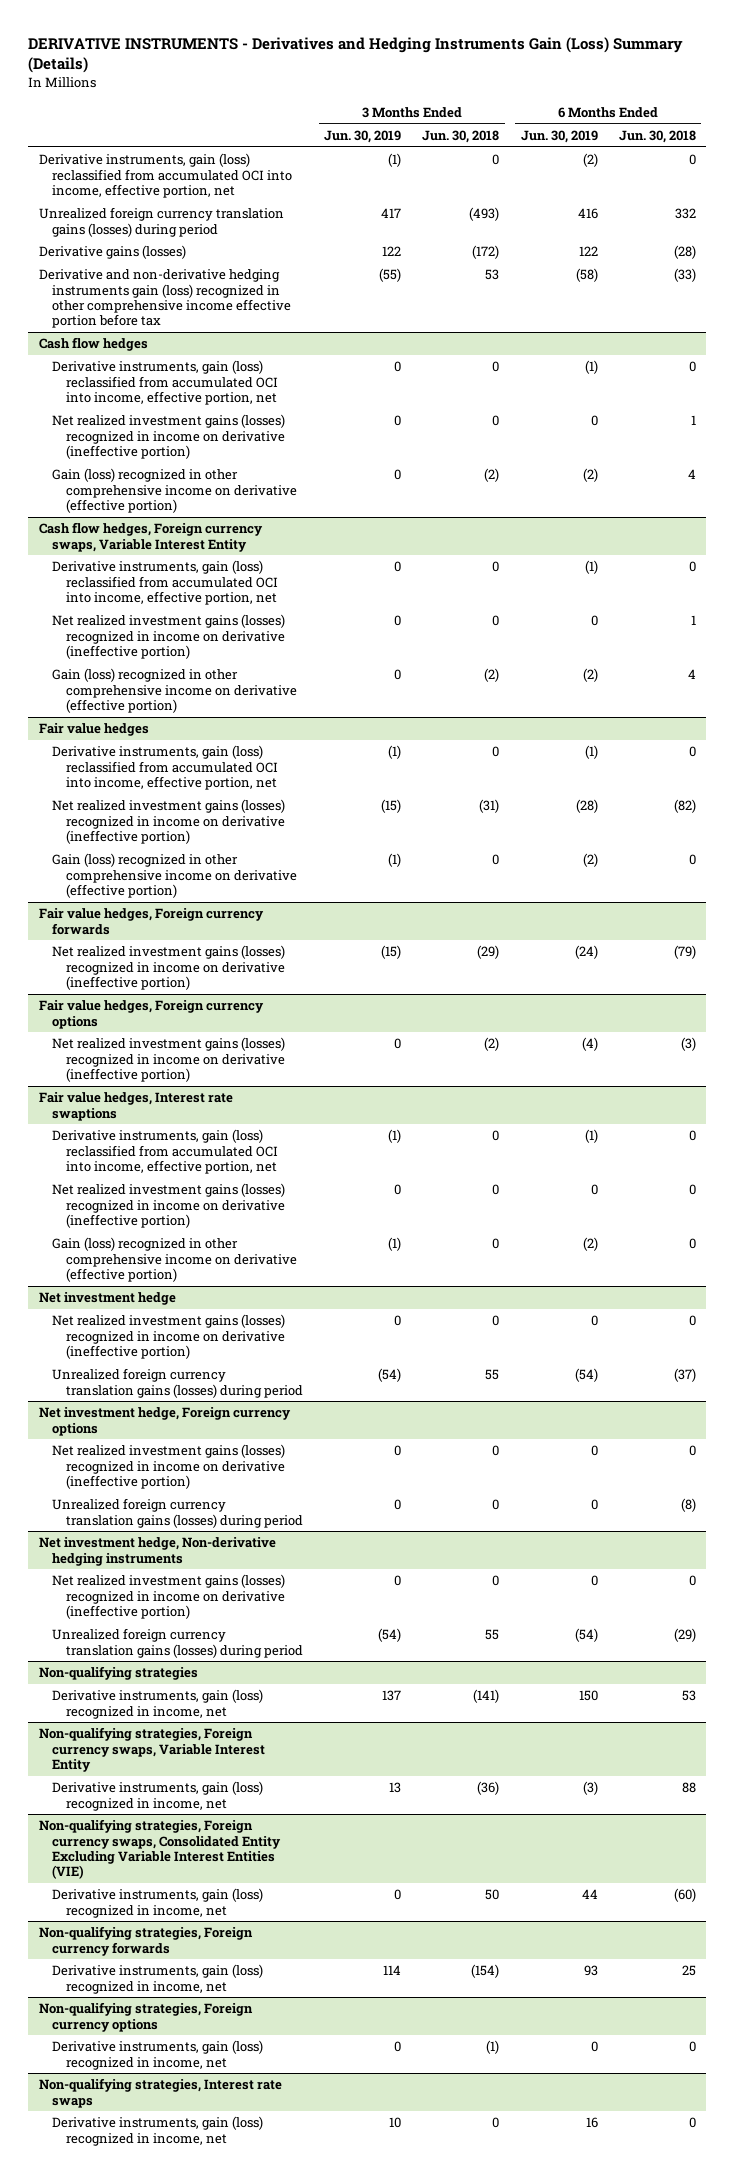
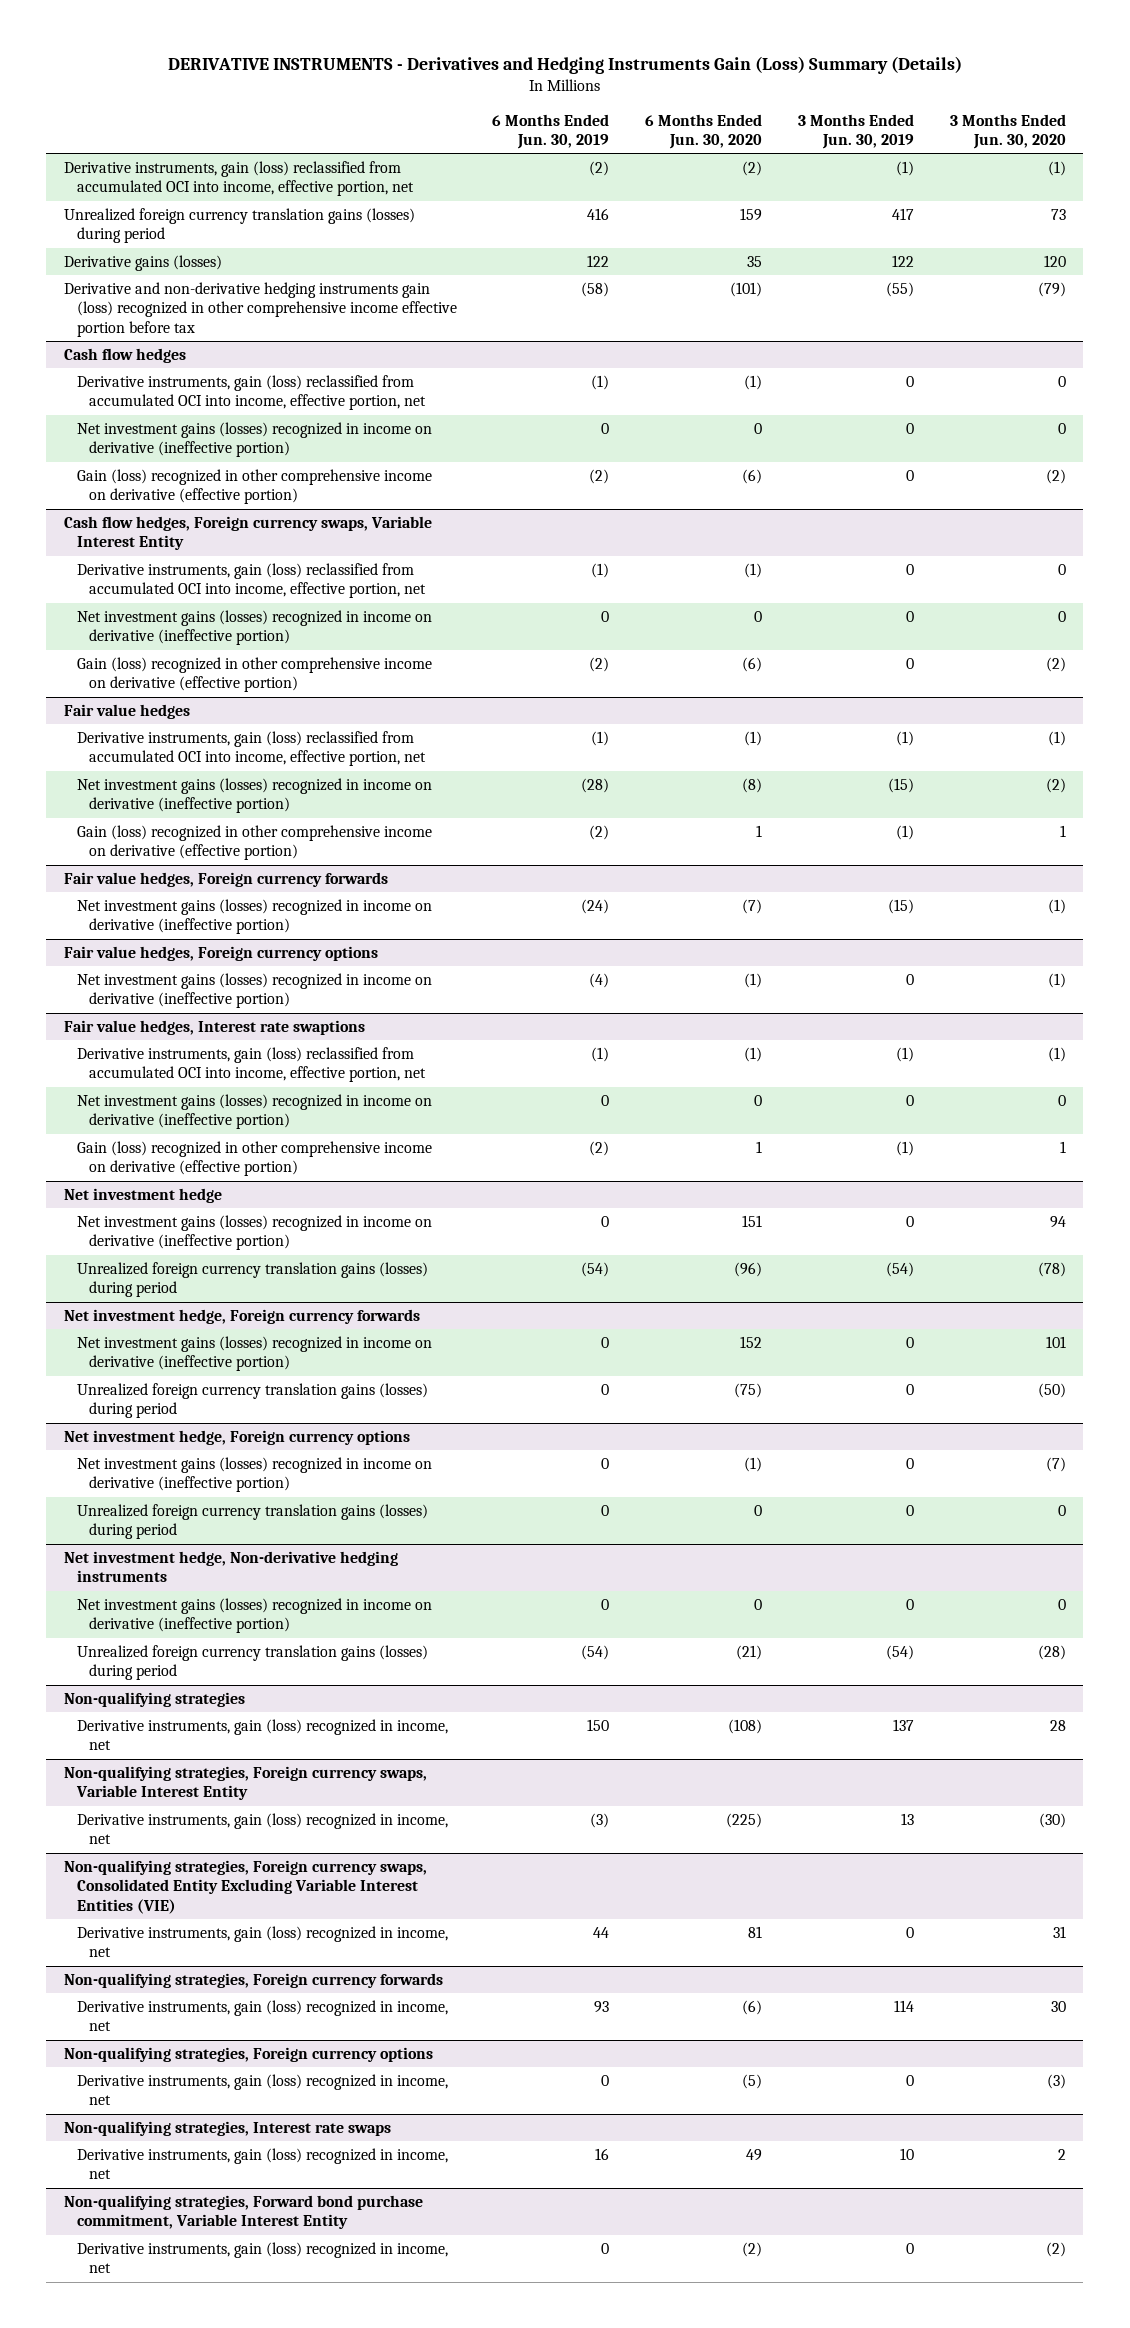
[422,129,500,143] Jun. 30, 2018 -> none
[618,129,696,143] Jun. 30, 2018 -> none
none -> [645,113,763,150] 6 Months Ended Jun. 30, 2020
none -> [949,113,1066,150] 3 Months Ended Jun. 30, 2020
[52,414,286,459] Net realized investment gains (losses) recognized in income on derivative (ineffective portion) -> [76,421,432,458] Net investment gains (losses) recognized in income on derivative (ineffective portion)
[52,614,286,659] Net realized investment gains (losses) recognized in income on derivative (ineffective portion) -> [76,609,432,646] Net investment gains (losses) recognized in income on derivative (ineffective portion)
[52,799,286,844] Net realized investment gains (losses) recognized in income on derivative (ineffective portion) -> [76,777,432,814] Net investment gains (losses) recognized in income on derivative (ineffective portion)
[52,945,286,990] Net realized investment gains (losses) recognized in income on derivative (ineffective portion) -> [76,898,432,935] Net investment gains (losses) recognized in income on derivative (ineffective portion)
[52,1037,286,1082] Net realized investment gains (losses) recognized in income on derivative (ineffective portion) -> [76,972,432,1009] Net investment gains (losses) recognized in income on derivative (ineffective portion)
[52,1183,286,1228] Net realized investment gains (losses) recognized in income on derivative (ineffective portion) -> [76,1093,432,1130] Net investment gains (losses) recognized in income on derivative (ineffective portion)
[52,1314,286,1359] Net realized investment gains (losses) recognized in income on derivative (ineffective portion) -> [76,1214,432,1251] Net investment gains (losses) recognized in income on derivative (ineffective portion)
none -> [64,1308,421,1324] Net investment hedge, Foreign currency forwards
none -> [76,1335,432,1372] Net investment gains (losses) recognized in income on derivative (ineffective portion)
none -> [76,1382,428,1419] Unrealized foreign currency translation gains (losses) during period
[52,1444,286,1489] Net realized investment gains (losses) recognized in income on derivative (ineffective portion) -> [76,1456,432,1493] Net investment gains (losses) recognized in income on derivative (ineffective portion)
[52,1574,286,1619] Net realized investment gains (losses) recognized in income on derivative (ineffective portion) -> [76,1597,432,1634] Net investment gains (losses) recognized in income on derivative (ineffective portion)
none -> [64,2194,424,2230] Non-qualifying strategies, Forward bond purchase commitment, Variable Interest Entity
none -> [76,2241,448,2274] Derivative instruments, gain (loss) recognized in income, net

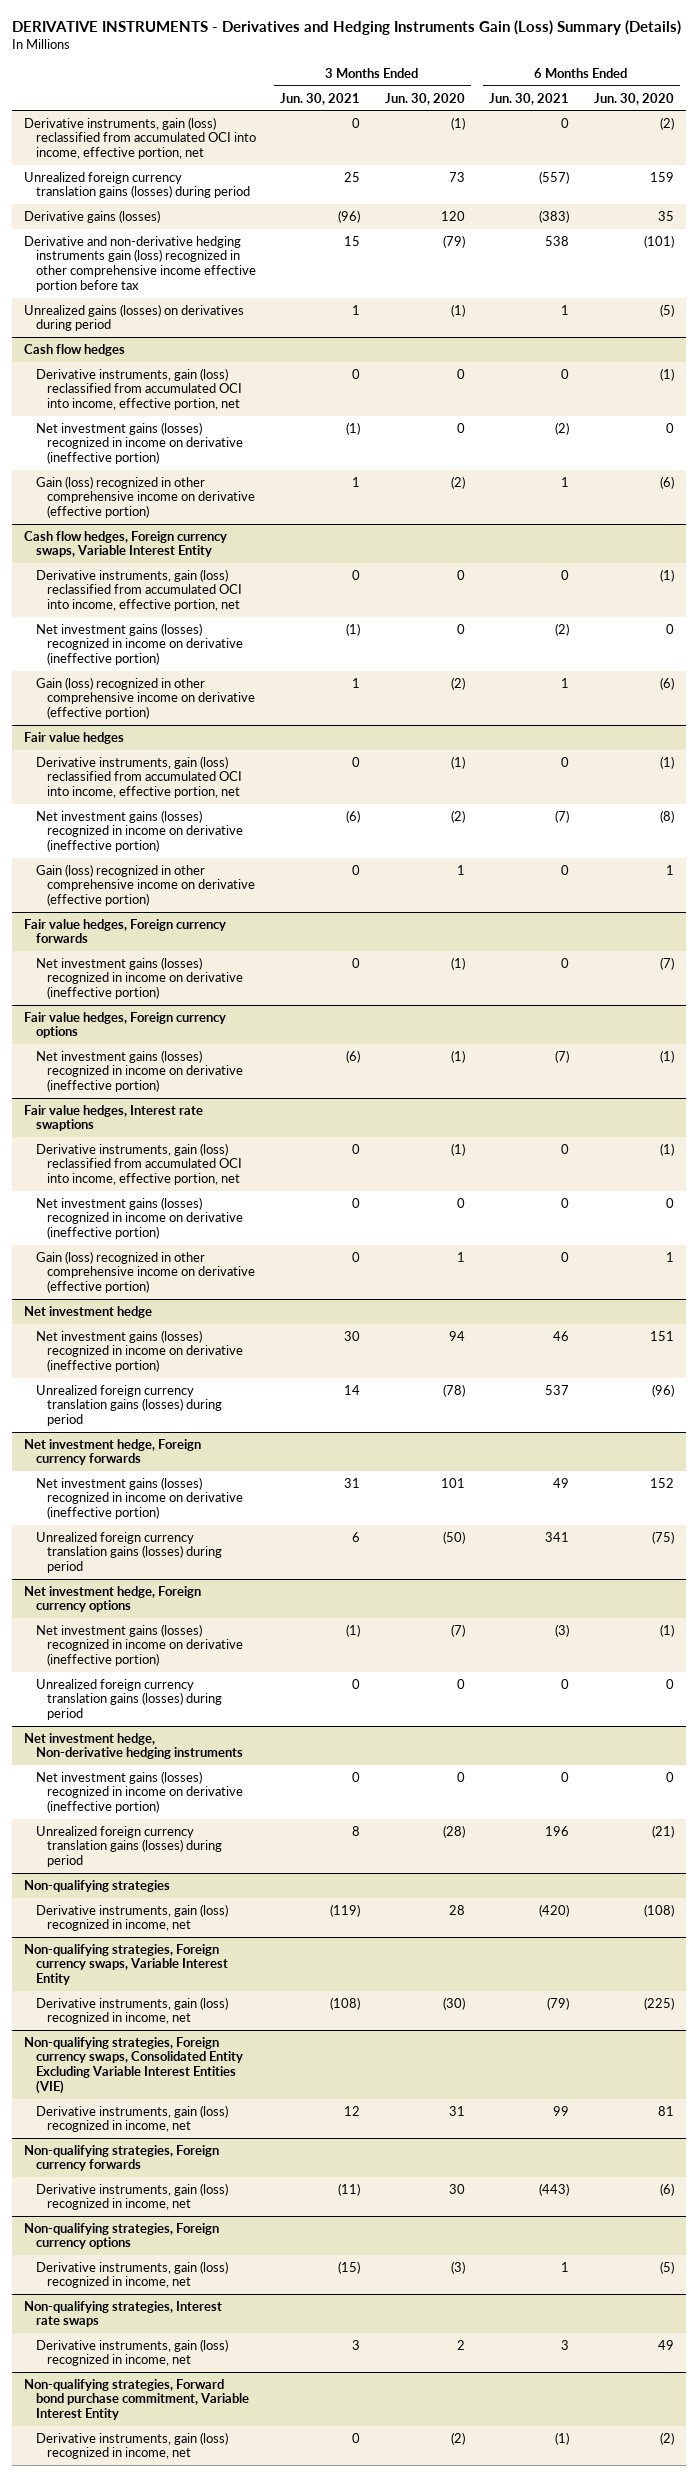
[492,113,610,150] 6 Months Ended Jun. 30, 2019 -> none
[797,113,914,150] 3 Months Ended Jun. 30, 2019 -> none
none -> [280,92,361,105] Jun. 30, 2021
none -> [489,92,570,105] Jun. 30, 2021
none -> [24,303,245,332] Unrealized gains (losses) on derivatives during period

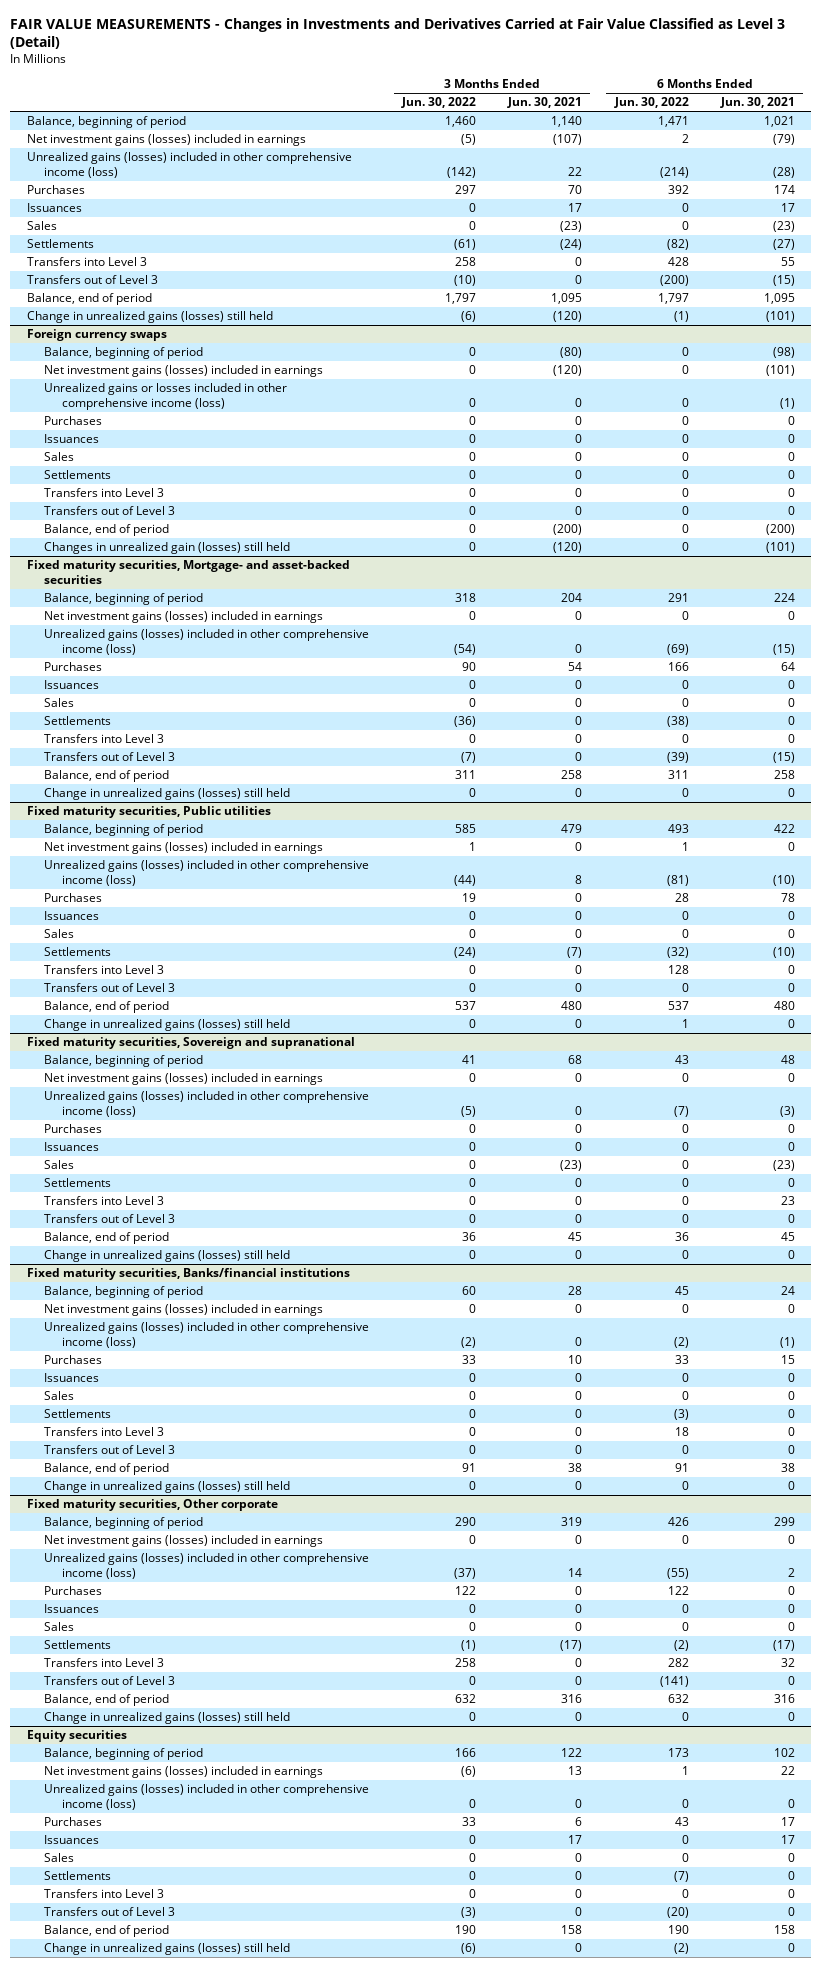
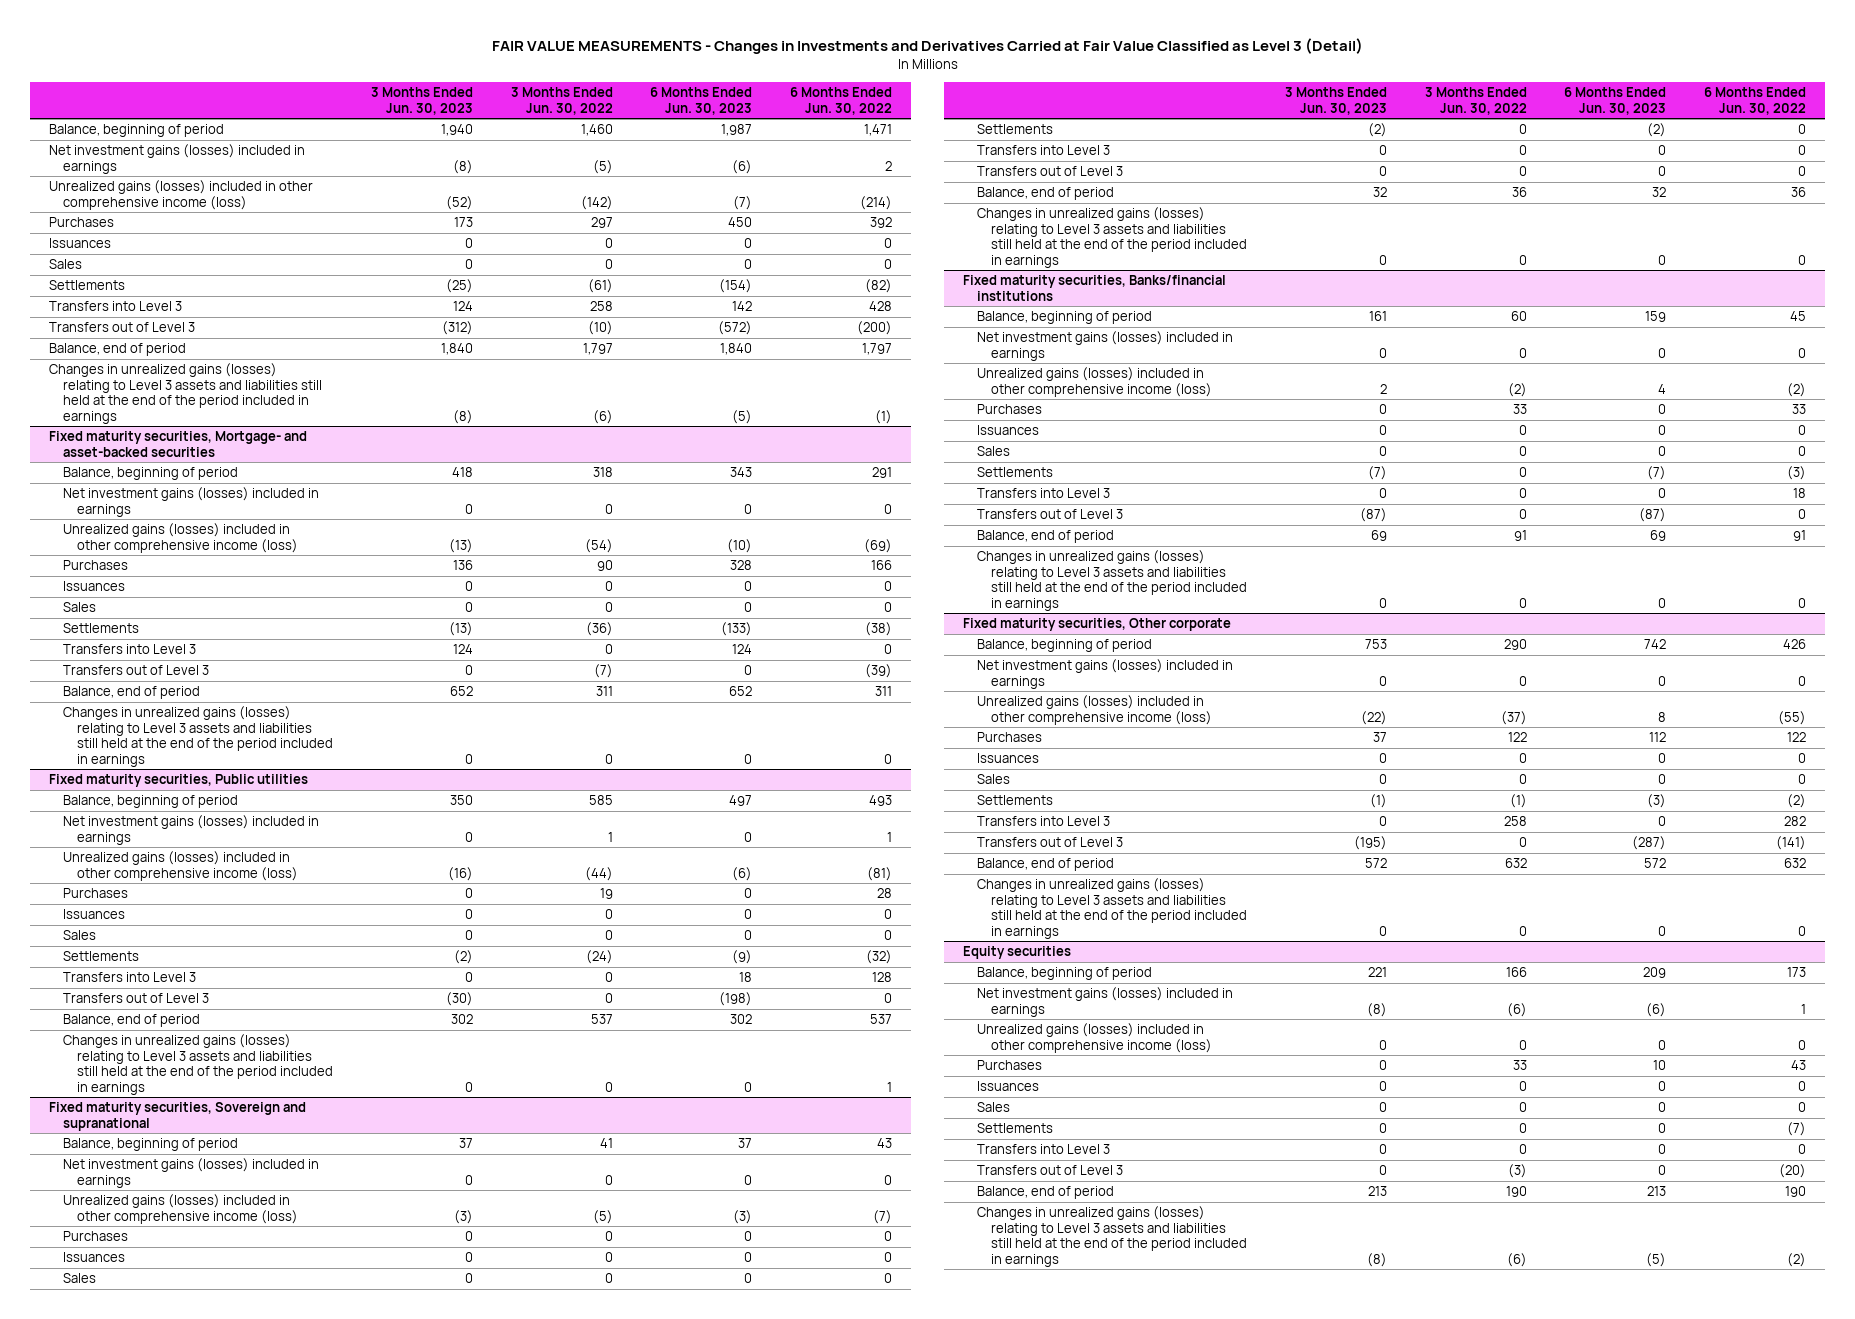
[507,97,583,109] Jun. 30, 2021 -> none
[719,97,795,109] Jun. 30, 2021 -> none
none -> [370,87,473,115] 3 Months Ended Jun. 30, 2023
none -> [650,87,753,115] 6 Months Ended Jun. 30, 2023
[26,329,167,342] Foreign currency swaps -> none
[44,347,204,360] Balance, beginning of period -> none
[44,365,324,378] Net investment gains (losses) included in earnings -> none
[44,383,288,410] Unrealized gains or losses included in other comprehensive income (loss) -> none
[44,416,103,426] Purchases -> none
[44,434,100,444] Issuances -> none
[44,452,75,462] Sales -> none
[44,470,112,480] Settlements -> none
[44,488,165,498] Transfers into Level 3 -> none
[44,506,176,516] Transfers out of Level 3 -> none
[44,524,170,537] Balance, end of period -> none
[44,542,291,555] Changes in unrealized gain (losses) still held -> none
[26,311,273,324] Change in unrealized gains (losses) still held -> [49,363,323,424] Changes in unrealized gains (losses) relating to Level 3 assets and liabilities still held at the end of the period included in earnings
[44,788,291,801] Change in unrealized gains (losses) still held -> [63,706,334,767] Changes in unrealized gains (losses) relating to Level 3 assets and liabilities still held at the end of the period included in earnings
[44,1019,291,1032] Change in unrealized gains (losses) still held -> [63,1034,334,1095] Changes in unrealized gains (losses) relating to Level 3 assets and liabilities still held at the end of the period included in earnings
[44,1250,291,1263] Change in unrealized gains (losses) still held -> [977,207,1248,268] Changes in unrealized gains (losses) relating to Level 3 assets and liabilities still held at the end of the period included in earnings
[44,1481,291,1494] Change in unrealized gains (losses) still held -> [977,550,1248,611] Changes in unrealized gains (losses) relating to Level 3 assets and liabilities still held at the end of the period included in earnings
[44,1712,291,1725] Change in unrealized gains (losses) still held -> [977,878,1248,939] Changes in unrealized gains (losses) relating to Level 3 assets and liabilities still held at the end of the period included in earnings
[44,1943,291,1956] Change in unrealized gains (losses) still held -> [977,1206,1248,1267] Changes in unrealized gains (losses) relating to Level 3 assets and liabilities still held at the end of the period included in earnings

